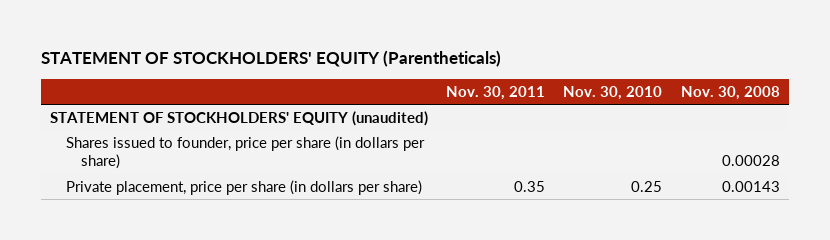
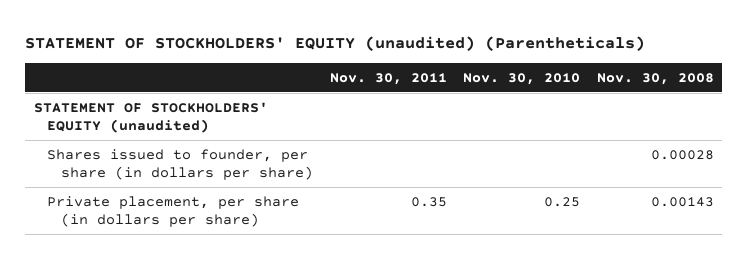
[41,50,502,68] STATEMENT OF STOCKHOLDERS' EQUITY (Parentheticals) -> [25,36,646,52] STATEMENT OF STOCKHOLDERS' EQUITY (unaudited) (Parentheticals)
[65,135,425,170] Shares issued to founder, price per share (in dollars per share) -> [47,148,314,180] Shares issued to founder, per share (in dollars per share)
[65,179,422,195] Private placement, price per share (in dollars per share) -> [47,195,300,227] Private placement, per share (in dollars per share)

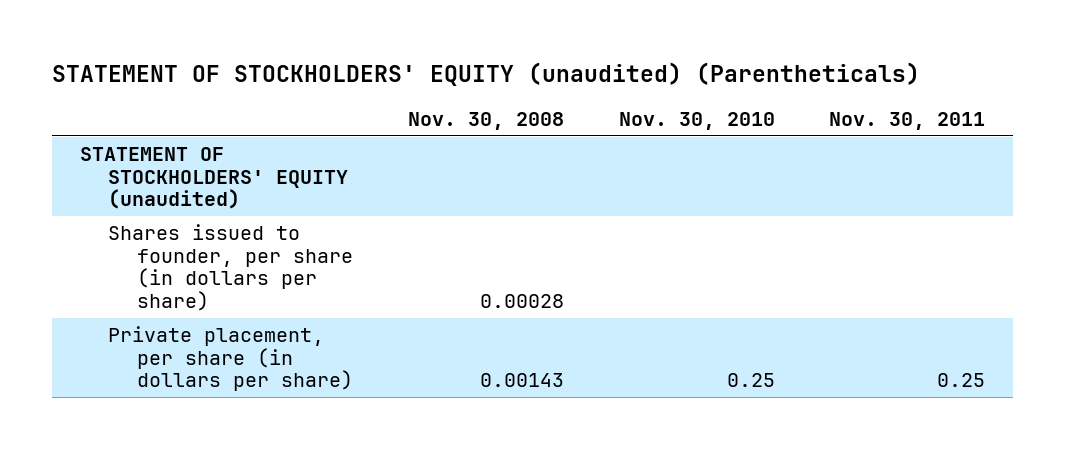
[410,196,447,207] 0.35 -> [937,373,986,388] 0.25

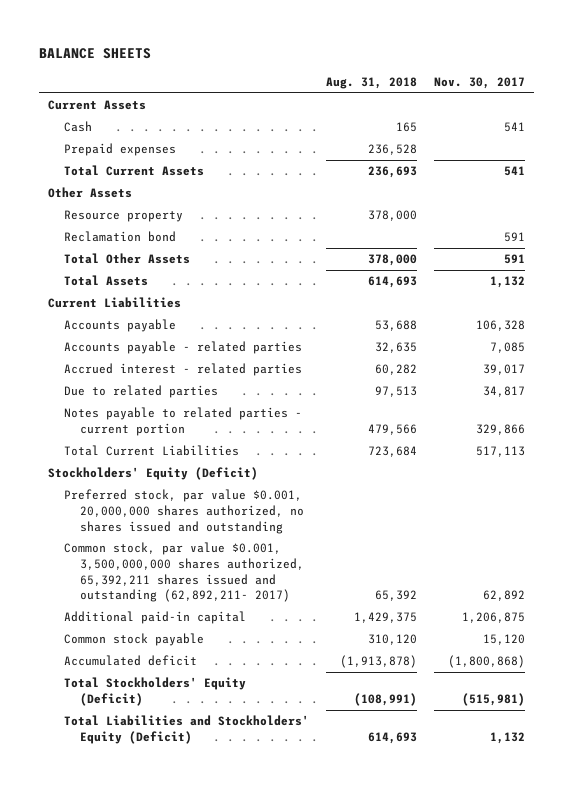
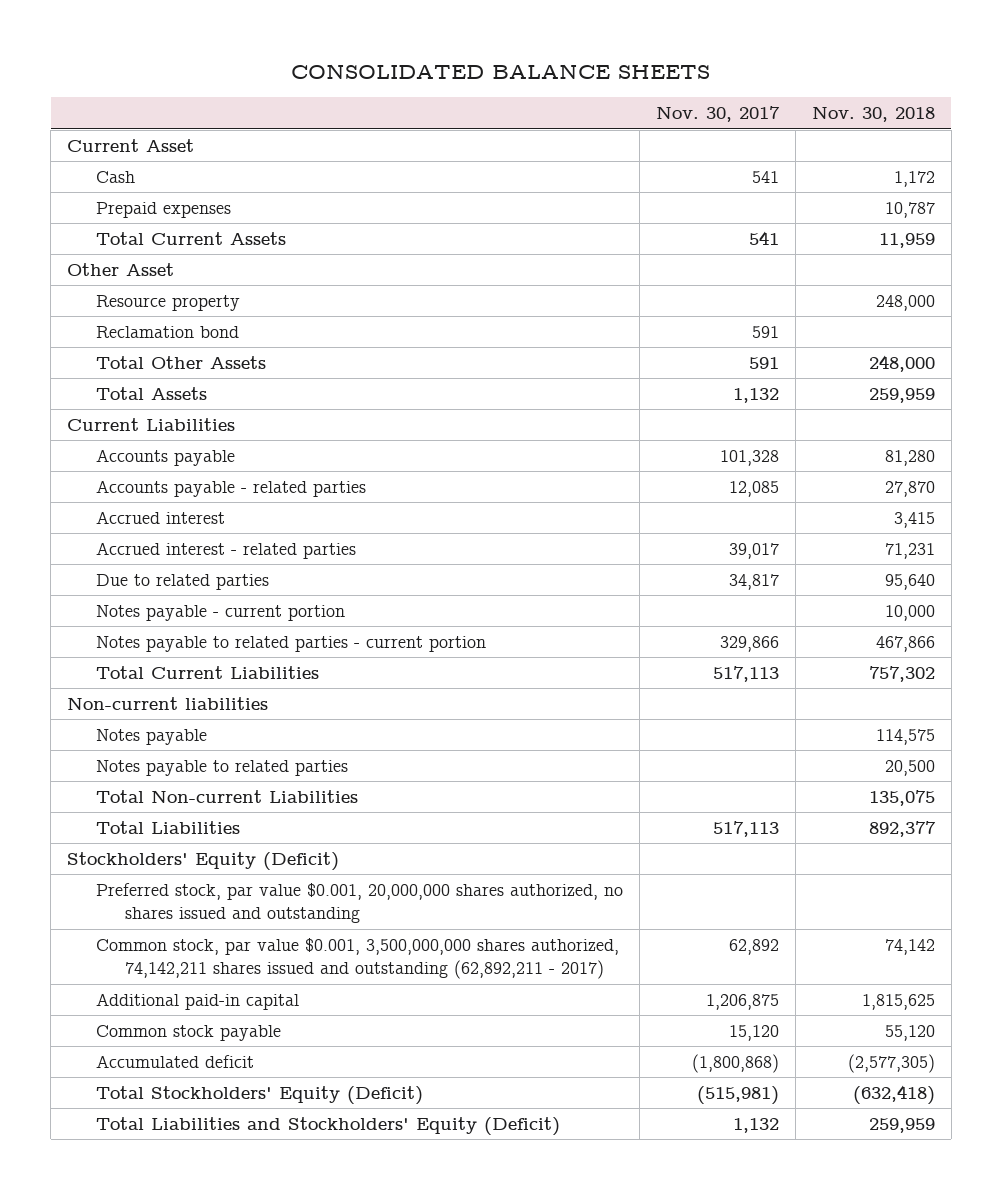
[39,48,152,60] BALANCE SHEETS -> [291,64,711,80] CONSOLIDATED BALANCE SHEETS
[326,76,418,89] Aug. 31, 2018 -> none
none -> [812,106,936,123] Nov. 30, 2018
[47,100,146,111] Current Assets -> [67,138,195,152] Current Asset
[47,187,132,199] Other Assets -> [67,262,175,276] Other Asset
[476,320,526,332] 106,328 -> [720,449,780,466] 101,328
[490,342,526,354] 7,085 -> [729,480,780,497] 12,085
none -> [96,510,226,524] Accrued interest
none -> [96,604,346,621] Notes payable - current portion
none -> [67,696,269,710] Non-current liabilities
none -> [96,728,208,745] Notes payable
none -> [96,759,349,776] Notes payable to related parties
none -> [96,789,359,803] Total Non-current Liabilities
none -> [96,820,241,834] Total Liabilities
[64,542,305,603] Common stock, par value $0.001, 3,500,000,000 shares authorized, 65,392,211 shares issued and outstanding (62,892,211- 2017) -> [96,937,620,980] Common stock, par value $0.001, 3,500,000,000 shares authorized, 74,142,211 shares issued and outstanding (62,892,211 - 2017)

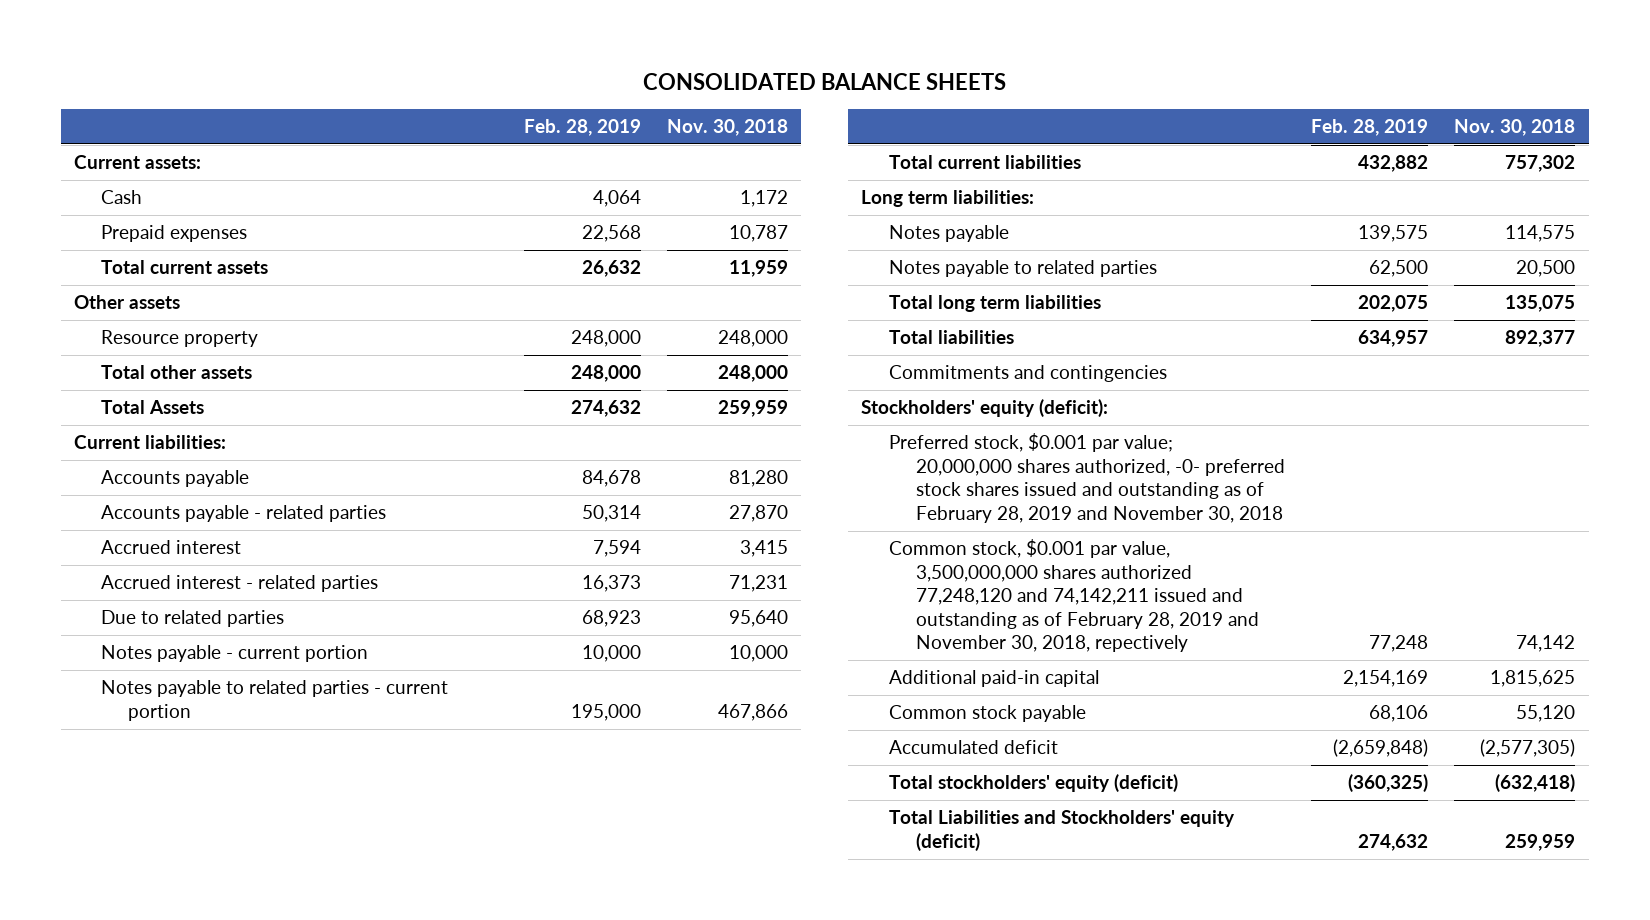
[656,106,781,123] Nov. 30, 2017 -> none
none -> [523,119,641,137] Feb. 28, 2019
[67,138,195,152] Current Asset -> [74,155,202,170] Current assets:
[96,231,287,245] Total Current Assets -> [101,260,269,275] Total current assets
[67,262,175,276] Other Asset -> [74,295,181,310] Other assets
[96,325,240,338] Reclamation bond -> none
[96,355,267,369] Total Other Assets -> [101,365,253,380] Total other assets
[67,417,236,431] Current Liabilities -> [74,435,227,450] Current liabilities:
[96,665,320,679] Total Current Liabilities -> [888,155,1081,170] Total current liabilities
[67,696,269,710] Non-current liabilities -> [861,190,1035,208] Long term liabilities:
[96,789,359,803] Total Non-current Liabilities -> [888,295,1101,313] Total long term liabilities
[96,820,241,834] Total Liabilities -> [888,330,1014,345] Total liabilities
none -> [888,365,1167,383] Commitments and contingencies
[67,851,340,871] Stockholders' Equity (Deficit) -> [861,399,1109,418] Stockholders' equity (deficit):
[96,882,624,924] Preferred stock, par value $0.001, 20,000,000 shares authorized, no shares issued and outstanding -> [888,433,1285,523] Preferred stock, $0.001 par value; 20,000,000 shares authorized, -0- preferred stock shares issued and outstanding as of February 28, 2019 and November 30, 2018
[96,937,620,980] Common stock, par value $0.001, 3,500,000,000 shares authorized, 74,142,211 shares issued and outstanding (62,892,211 - 2017) -> [888,539,1259,653] Common stock, $0.001 par value, 3,500,000,000 shares authorized 77,248,120 and 74,142,211 issued and outstanding as of February 28, 2019 and November 30, 2018, repectively
[96,1085,424,1105] Total Stockholders' Equity (Deficit) -> [888,774,1178,793] Total stockholders' equity (deficit)
[96,1116,561,1136] Total Liabilities and Stockholders' Equity (Deficit) -> [888,810,1235,851] Total Liabilities and Stockholders' equity (deficit)

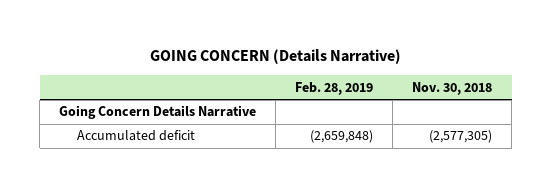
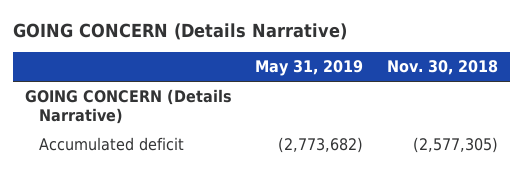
[295,81,374,95] Feb. 28, 2019 -> none
none -> [255,60,364,77] May 31, 2019
[59,105,257,120] Going Concern Details Narrative -> [24,88,232,124] GOING CONCERN (Details Narrative)

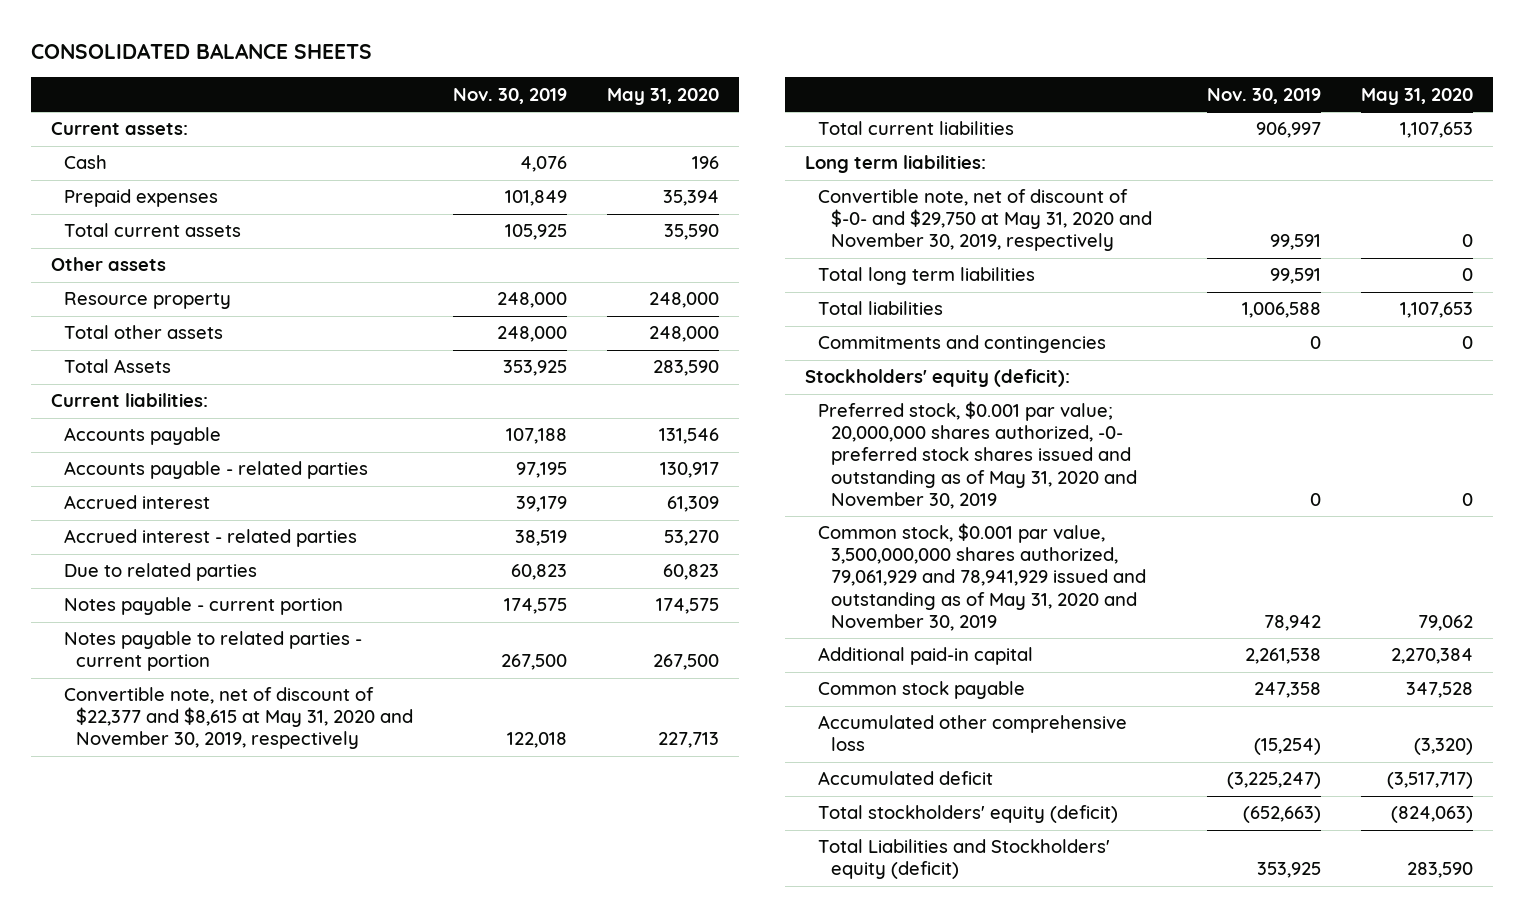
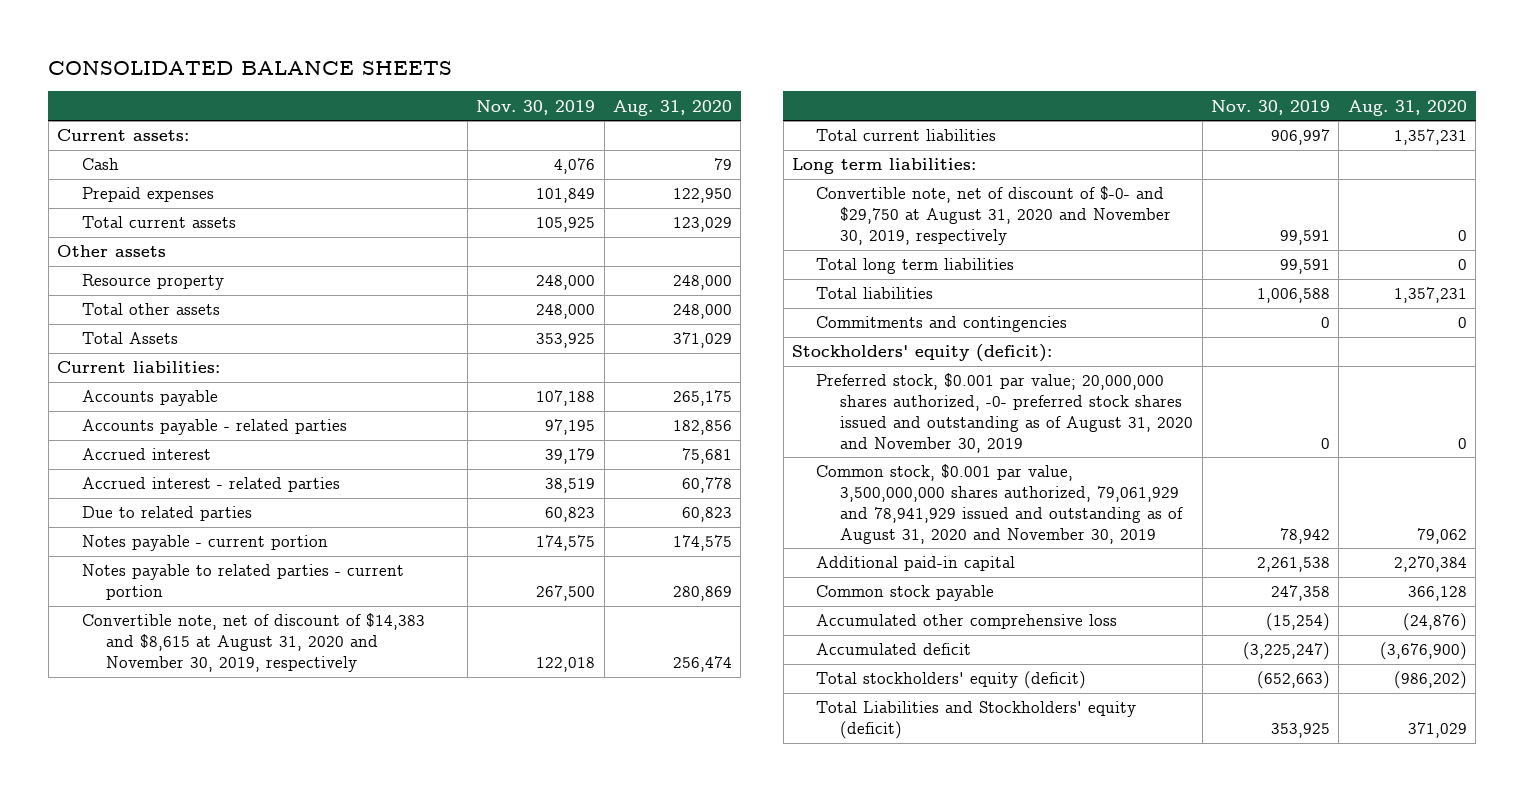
[607,87,720,105] May 31, 2020 -> none
none -> [613,99,733,116] Aug. 31, 2020
[63,687,414,750] Convertible note, net of discount of $22,377 and $8,615 at May 31, 2020 and November 30, 2019, respectively -> [81,613,425,672] Convertible note, net of discount of $14,383 and $8,615 at August 31, 2020 and November 30, 2019, respectively
[817,189,1152,252] Convertible note, net of discount of $-0- and $29,750 at May 31, 2020 and November 30, 2019, respectively -> [816,186,1172,245] Convertible note, net of discount of $-0- and $29,750 at August 31, 2020 and November 30, 2019, respectively
[817,401,1137,509] Preferred stock, $0.001 par value; 20,000,000 shares authorized, -0- preferred stock shares issued and outstanding as of May 31, 2020 and November 30, 2019 -> [816,373,1194,453] Preferred stock, $0.001 par value; 20,000,000 shares authorized, -0- preferred stock shares issued and outstanding as of August 31, 2020 and November 30, 2019
[817,523,1146,631] Common stock, $0.001 par value, 3,500,000,000 shares authorized, 79,061,929 and 78,941,929 issued and outstanding as of May 31, 2020 and November 30, 2019 -> [816,464,1184,544] Common stock, $0.001 par value, 3,500,000,000 shares authorized, 79,061,929 and 78,941,929 issued and outstanding as of August 31, 2020 and November 30, 2019

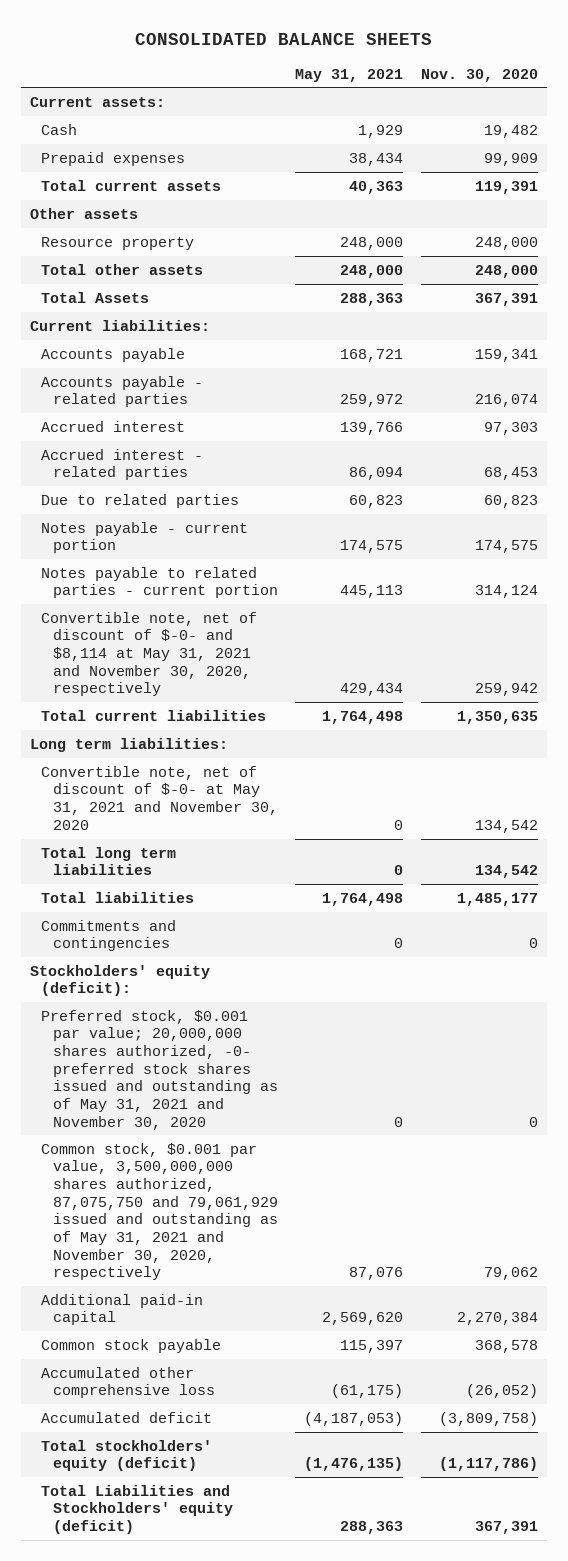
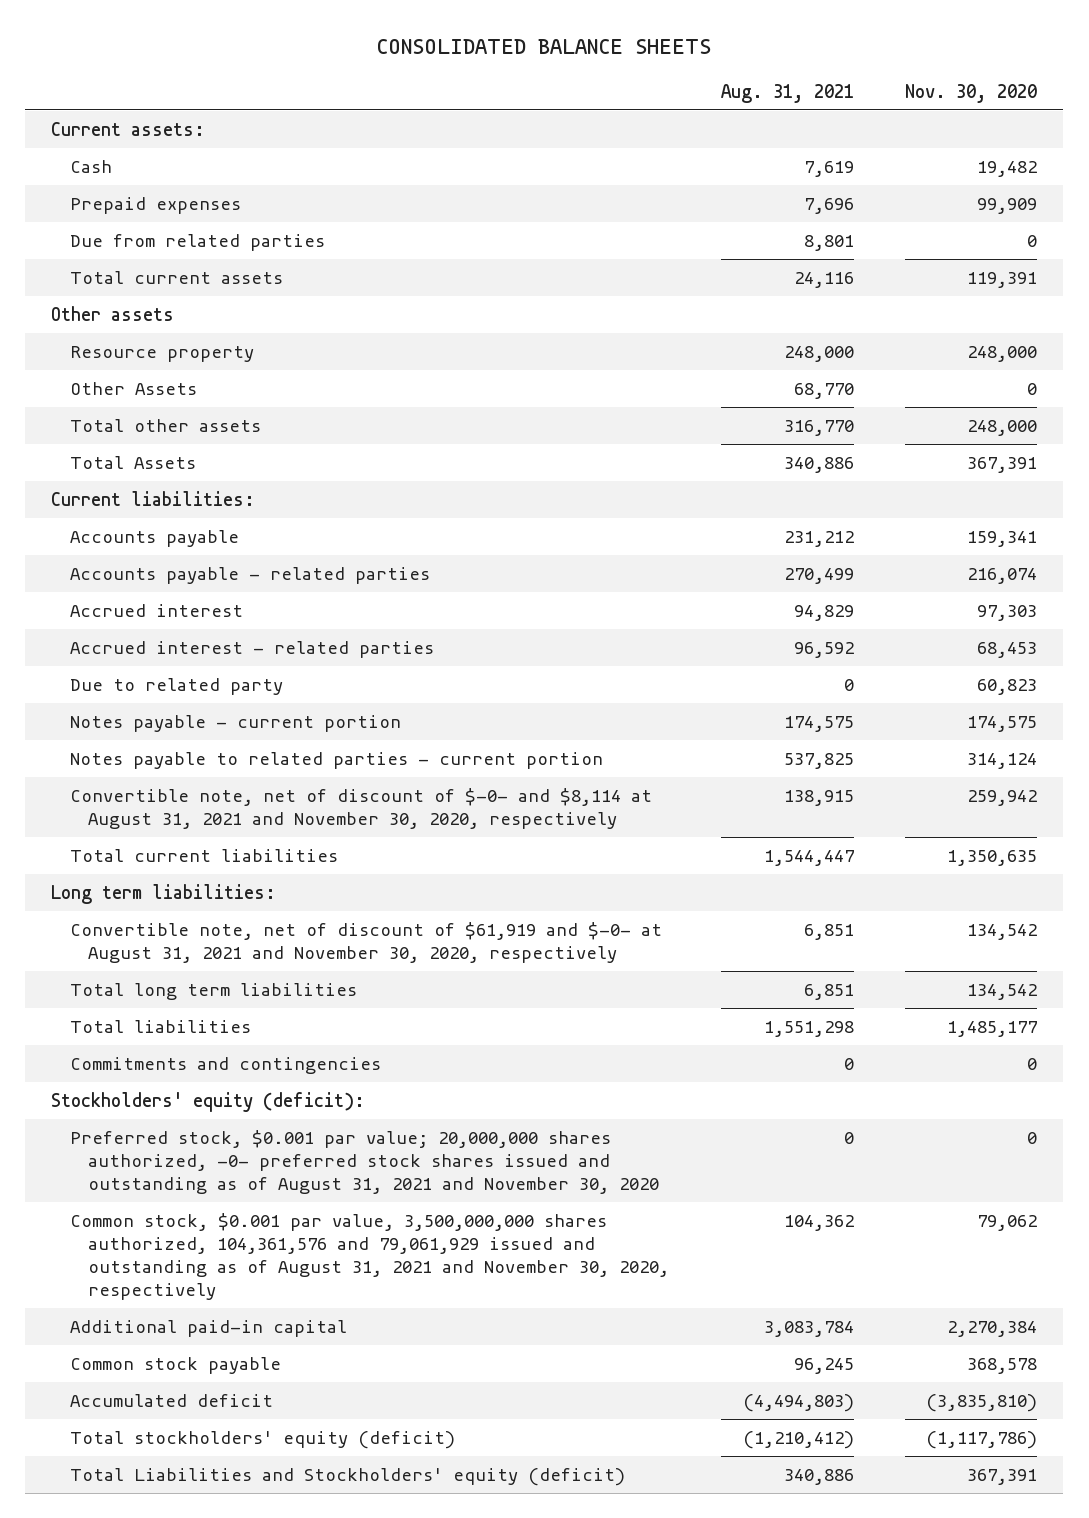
[295,68,404,82] May 31, 2021 -> none
none -> [720,83,854,103] Aug. 31, 2021
none -> [69,233,325,251] Due from related parties
none -> [69,381,197,395] Other Assets
[41,493,240,508] Due to related parties -> [69,677,283,695] Due to related party
[41,611,258,697] Convertible note, net of discount of $-0- and $8,114 at May 31, 2021 and November 30, 2020, respectively -> [69,787,652,829] Convertible note, net of discount of $-0- and $8,114 at August 31, 2021 and November 30, 2020, respectively
[41,765,278,830] Convertible note, net of discount of $-0- at May 31, 2021 and November 30, 2020 -> [69,921,662,963] Convertible note, net of discount of $61,919 and $-0- at August 31, 2021 and November 30, 2020, respectively
[41,1009,278,1130] Preferred stock, $0.001 par value; 20,000,000 shares authorized, -0- preferred stock shares issued and outstanding as of May 31, 2021 and November 30, 2020 -> [69,1129,660,1194] Preferred stock, $0.001 par value; 20,000,000 shares authorized, -0- preferred stock shares issued and outstanding as of August 31, 2021 and November 30, 2020
[41,1142,278,1281] Common stock, $0.001 par value, 3,500,000,000 shares authorized, 87,075,750 and 79,061,929 issued and outstanding as of May 31, 2021 and November 30, 2020, respectively -> [69,1212,670,1300] Common stock, $0.001 par value, 3,500,000,000 shares authorized, 104,361,576 and 79,061,929 issued and outstanding as of August 31, 2021 and November 30, 2020, respectively
[41,1366,215,1399] Accumulated other comprehensive loss -> none
[438,1411,538,1426] (3,809,758) -> [926,1393,1038,1412] (3,835,810)

